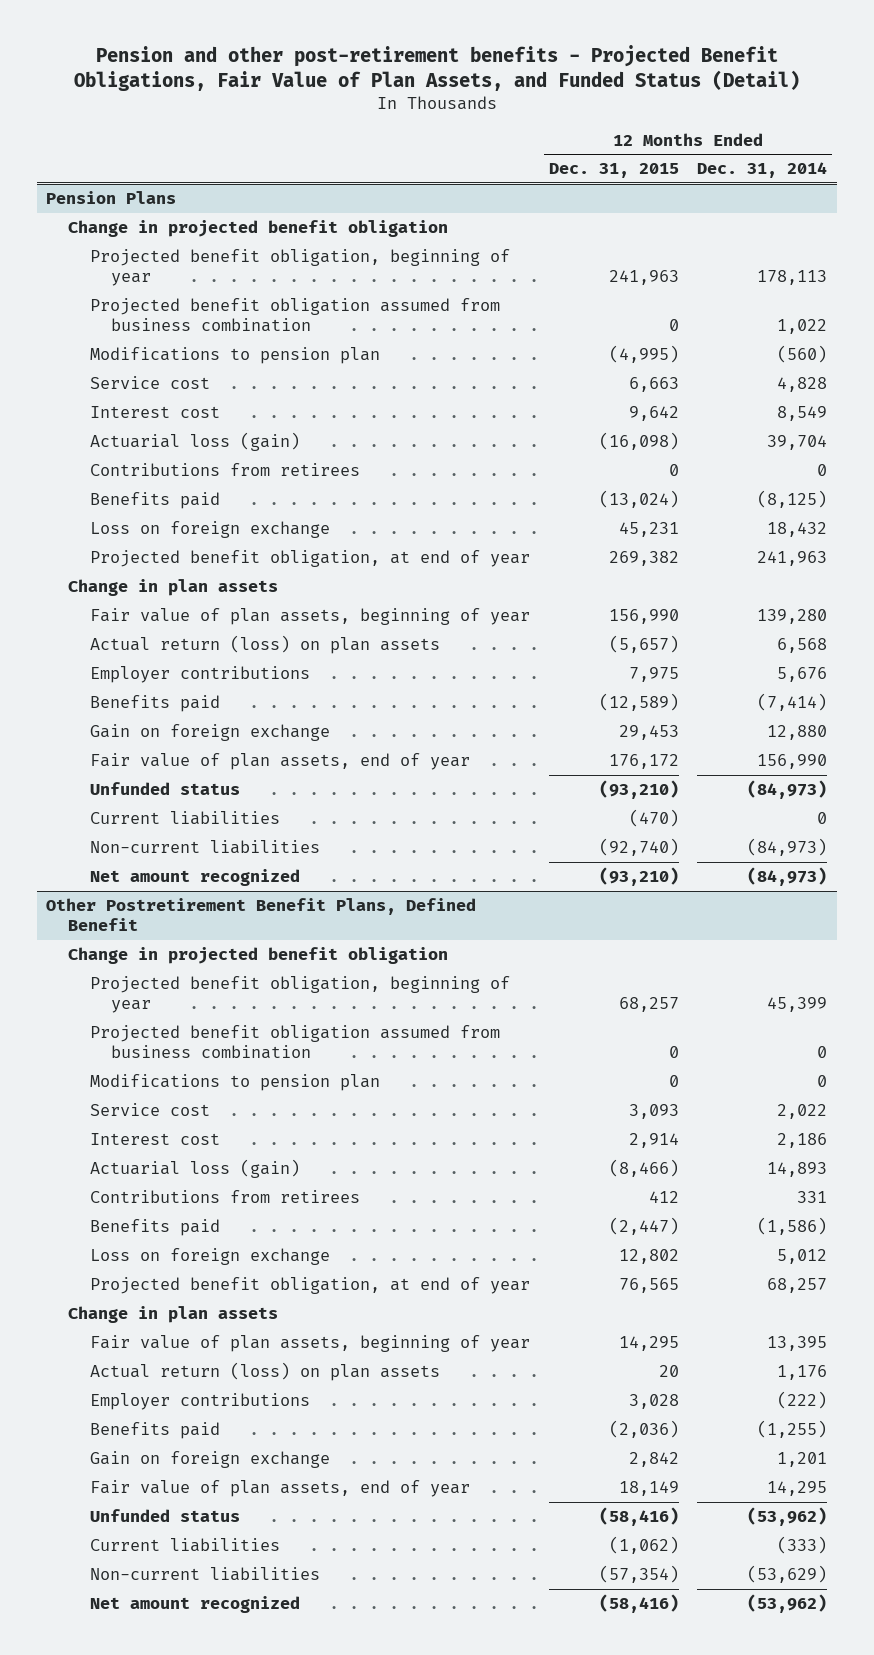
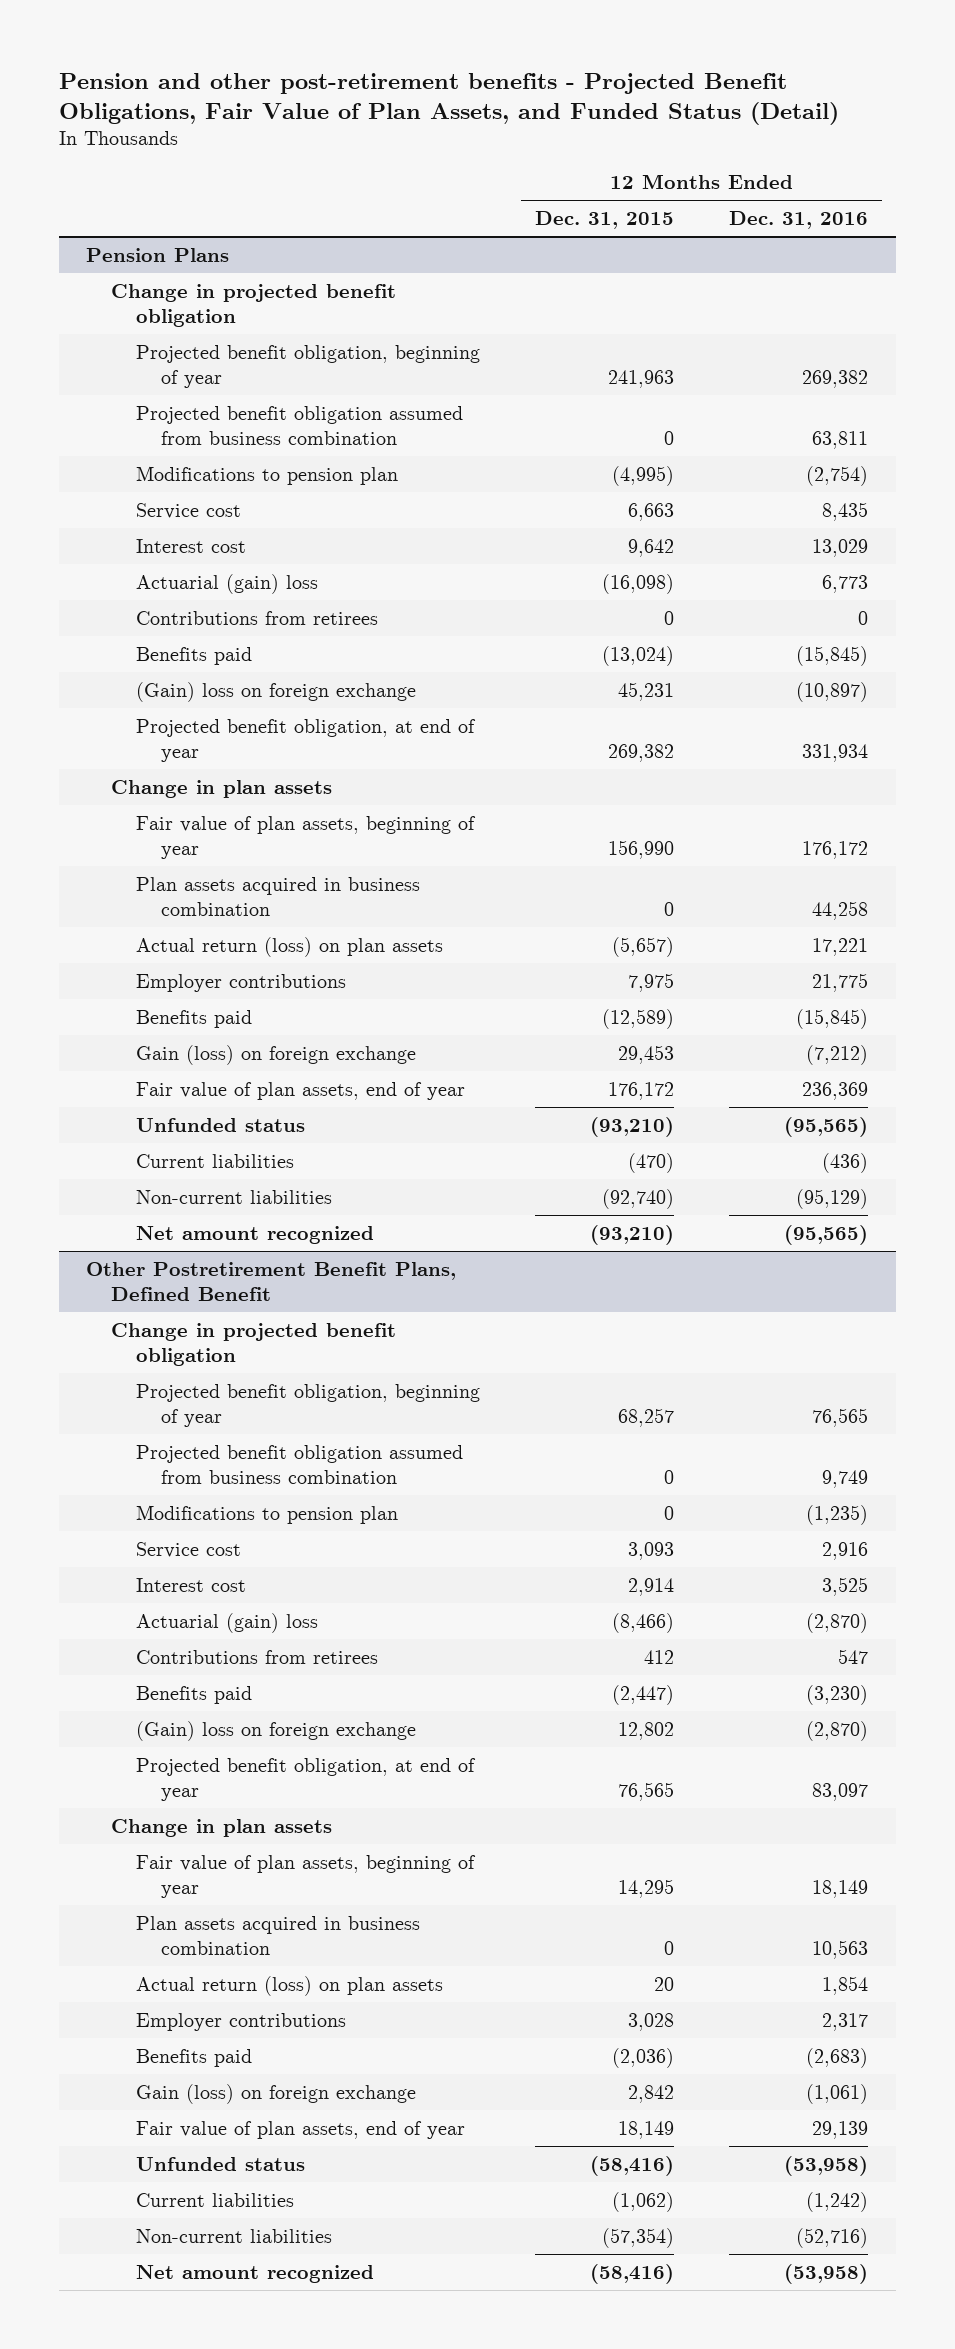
[697,162,828,179] Dec. 31, 2014 -> none
none -> [729,210,869,229] Dec. 31, 2016
[89,432,300,452] Actuarial loss (gain) -> [135,573,318,594] Actuarial (gain) loss
[89,521,330,539] Loss on foreign exchange -> [135,681,416,702] (Gain) loss on foreign exchange
none -> [135,876,420,916] Plan assets acquired in business combination
[89,724,330,742] Gain on foreign exchange -> [135,1044,416,1065] Gain (loss) on foreign exchange
[89,1159,300,1179] Actuarial loss (gain) -> [135,1612,318,1633] Actuarial (gain) loss
[89,1248,330,1266] Loss on foreign exchange -> [135,1720,416,1741] (Gain) loss on foreign exchange
none -> [135,1915,420,1955] Plan assets acquired in business combination
[89,1451,330,1469] Gain on foreign exchange -> [135,2083,416,2104] Gain (loss) on foreign exchange

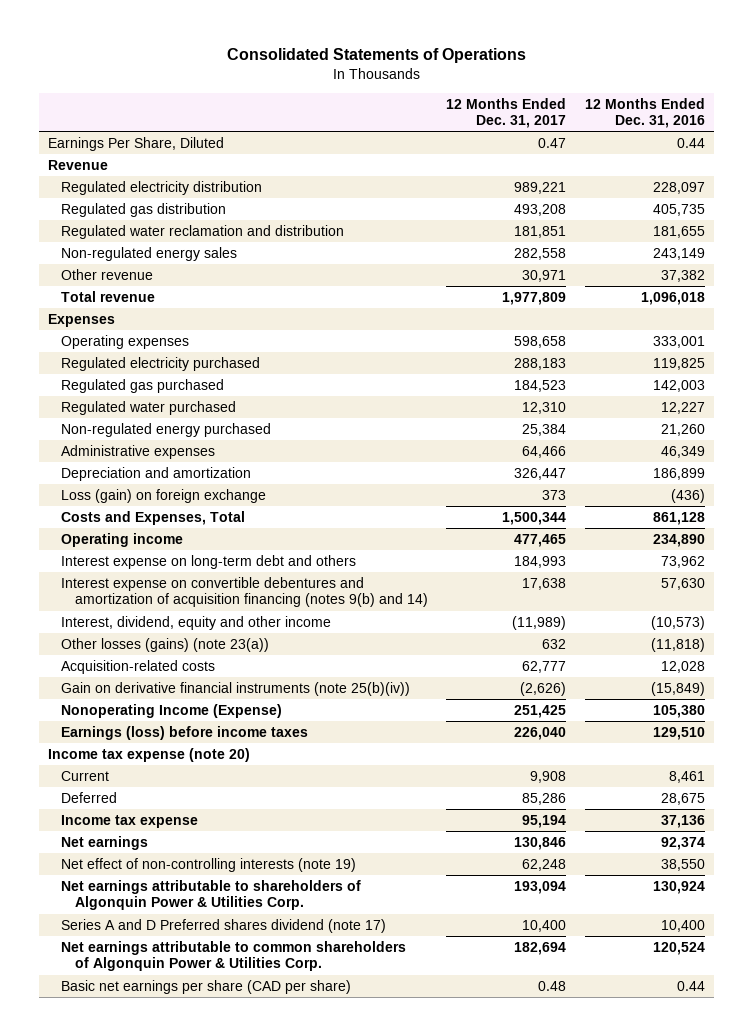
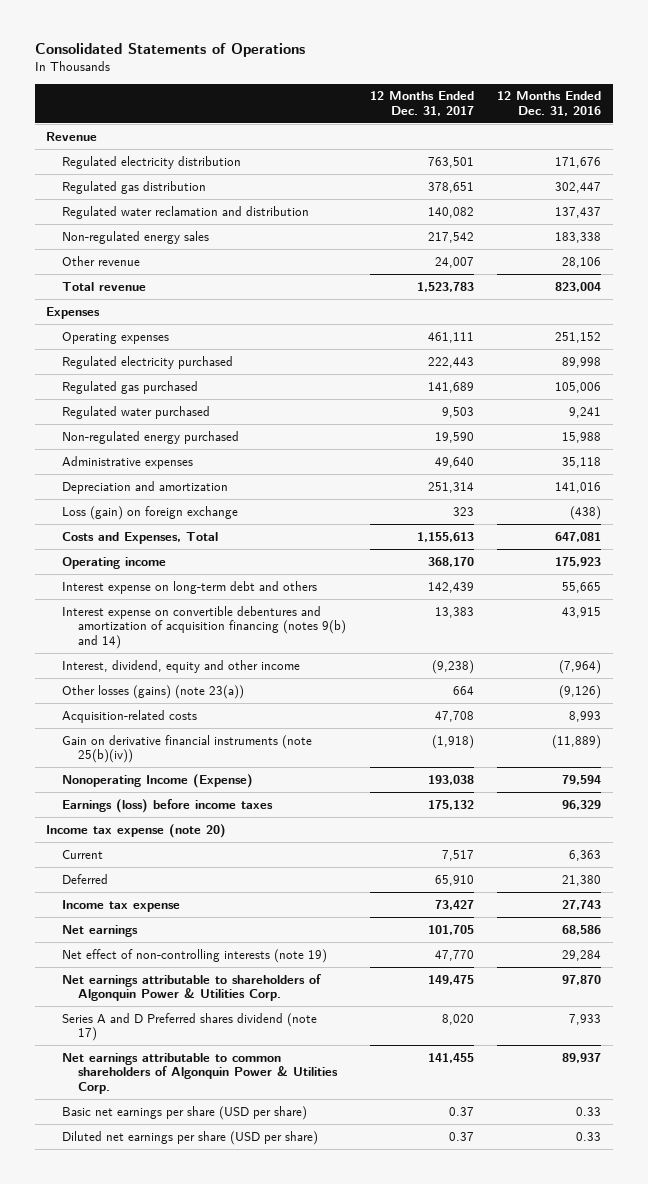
[48,136,225,151] Earnings Per Share, Diluted -> none
[514,181,567,194] 989,221 -> [427,156,474,168] 763,501
[652,181,705,194] 228,097 -> [555,156,602,168] 171,676
[514,203,567,216] 493,208 -> [427,181,474,193] 378,651
[652,203,705,216] 405,735 -> [555,181,602,193] 302,447
[514,225,567,238] 181,851 -> [427,206,474,218] 140,082
[652,225,705,238] 181,655 -> [555,206,602,218] 137,437
[514,247,567,260] 282,558 -> [427,231,474,243] 217,542
[652,247,705,260] 243,149 -> [555,231,602,243] 183,338
[522,269,567,282] 30,971 -> [434,256,474,268] 24,007
[660,269,705,282] 37,382 -> [562,256,602,268] 28,106
[502,291,567,305] 1,977,809 -> [416,281,474,292] 1,523,783
[640,291,705,305] 1,096,018 -> [555,281,602,292] 823,004
[514,335,567,348] 598,658 -> [427,331,474,343] 461,111
[652,335,705,348] 333,001 -> [555,331,602,343] 251,152
[514,357,567,370] 288,183 -> [427,356,474,368] 222,443
[652,357,705,370] 119,825 -> [562,356,602,368] 89,998
[514,379,567,392] 184,523 -> [427,381,474,393] 141,689
[652,379,705,392] 142,003 -> [555,381,602,393] 105,006
[522,401,567,414] 12,310 -> [441,406,474,418] 9,503
[660,401,705,414] 12,227 -> [569,406,602,418] 9,241
[522,423,567,436] 25,384 -> [434,431,474,443] 19,590
[660,423,705,436] 21,260 -> [562,431,602,443] 15,988
[522,445,567,458] 64,466 -> [434,456,474,468] 49,640
[660,445,705,458] 46,349 -> [562,456,602,468] 35,118
[514,467,567,480] 326,447 -> [427,481,474,493] 251,314
[652,467,705,480] 186,899 -> [555,481,602,493] 141,016
[542,489,567,500] 373 -> [452,506,474,516] 323
[670,488,705,503] (436) -> [570,505,602,520] (438)
[502,511,567,525] 1,500,344 -> [416,531,474,542] 1,155,613
[652,511,705,525] 861,128 -> [555,531,602,542] 647,081
[514,533,567,547] 477,465 -> [427,556,474,567] 368,170
[652,533,705,547] 234,890 -> [555,556,602,567] 175,923
[514,555,567,568] 184,993 -> [427,581,474,593] 142,439
[660,555,705,568] 73,962 -> [562,581,602,593] 55,665
[522,577,567,590] 17,638 -> [434,606,474,618] 13,383
[660,577,705,590] 57,630 -> [562,606,602,618] 43,915
[512,615,567,630] (11,989) -> [431,659,474,674] (9,238)
[650,615,705,630] (10,573) -> [559,659,602,674] (7,964)
[542,638,567,649] 632 -> [452,685,474,695] 664
[650,637,705,652] (11,818) -> [559,684,602,699] (9,126)
[522,660,567,673] 62,777 -> [434,710,474,722] 47,708
[660,660,705,673] 12,028 -> [569,710,602,722] 8,993
[520,681,567,696] (2,626) -> [431,734,474,749] (1,918)
[650,681,705,696] (15,849) -> [552,734,602,749] (11,889)
[514,704,567,718] 251,425 -> [427,774,474,785] 193,038
[652,704,705,718] 105,380 -> [562,774,602,785] 79,594
[514,726,567,740] 226,040 -> [427,799,474,810] 175,132
[652,726,705,740] 129,510 -> [562,799,602,810] 96,329
[530,770,567,783] 9,908 -> [441,849,474,861] 7,517
[668,770,705,783] 8,461 -> [569,849,602,861] 6,363
[522,792,567,805] 85,286 -> [434,874,474,886] 65,910
[660,792,705,805] 28,675 -> [562,874,602,886] 21,380
[522,814,567,828] 95,194 -> [434,899,474,910] 73,427
[660,814,705,828] 37,136 -> [562,899,602,910] 27,743
[514,836,567,850] 130,846 -> [427,924,474,935] 101,705
[660,836,705,850] 92,374 -> [562,924,602,935] 68,586
[522,858,567,871] 62,248 -> [434,949,474,961] 47,770
[660,858,705,871] 38,550 -> [562,949,602,961] 29,284
[514,880,567,894] 193,094 -> [427,974,474,985] 149,475
[652,880,705,894] 130,924 -> [562,974,602,985] 97,870
[522,919,567,932] 10,400 -> [441,1013,474,1025] 8,020
[660,919,705,932] 10,400 -> [569,1013,602,1025] 7,933
[514,941,567,955] 182,694 -> [427,1052,474,1063] 141,455
[652,941,705,955] 120,524 -> [562,1052,602,1063] 89,937
[61,979,352,994] Basic net earnings per share (CAD per share) -> [62,1105,308,1120] Basic net earnings per share (USD per share)
[538,980,567,991] 0.48 -> [448,1106,474,1116] 0.37
[676,980,705,991] 0.44 -> [576,1106,602,1116] 0.33
none -> [62,1130,319,1145] Diluted net earnings per share (USD per share)

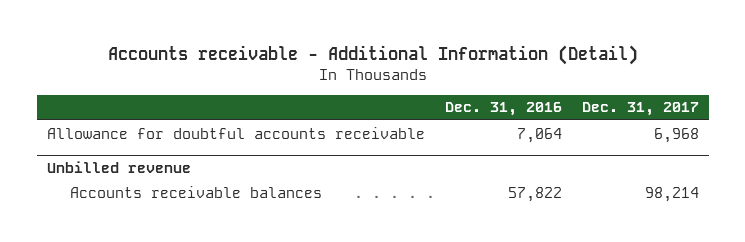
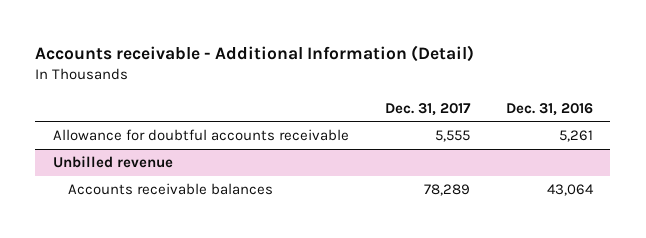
[516,127,562,143] 7,064 -> [558,130,593,143] 5,261
[653,127,699,143] 6,968 -> [434,130,470,143] 5,555
[507,186,562,202] 57,822 -> [546,184,594,197] 43,064
[644,186,699,202] 98,214 -> [423,184,470,197] 78,289

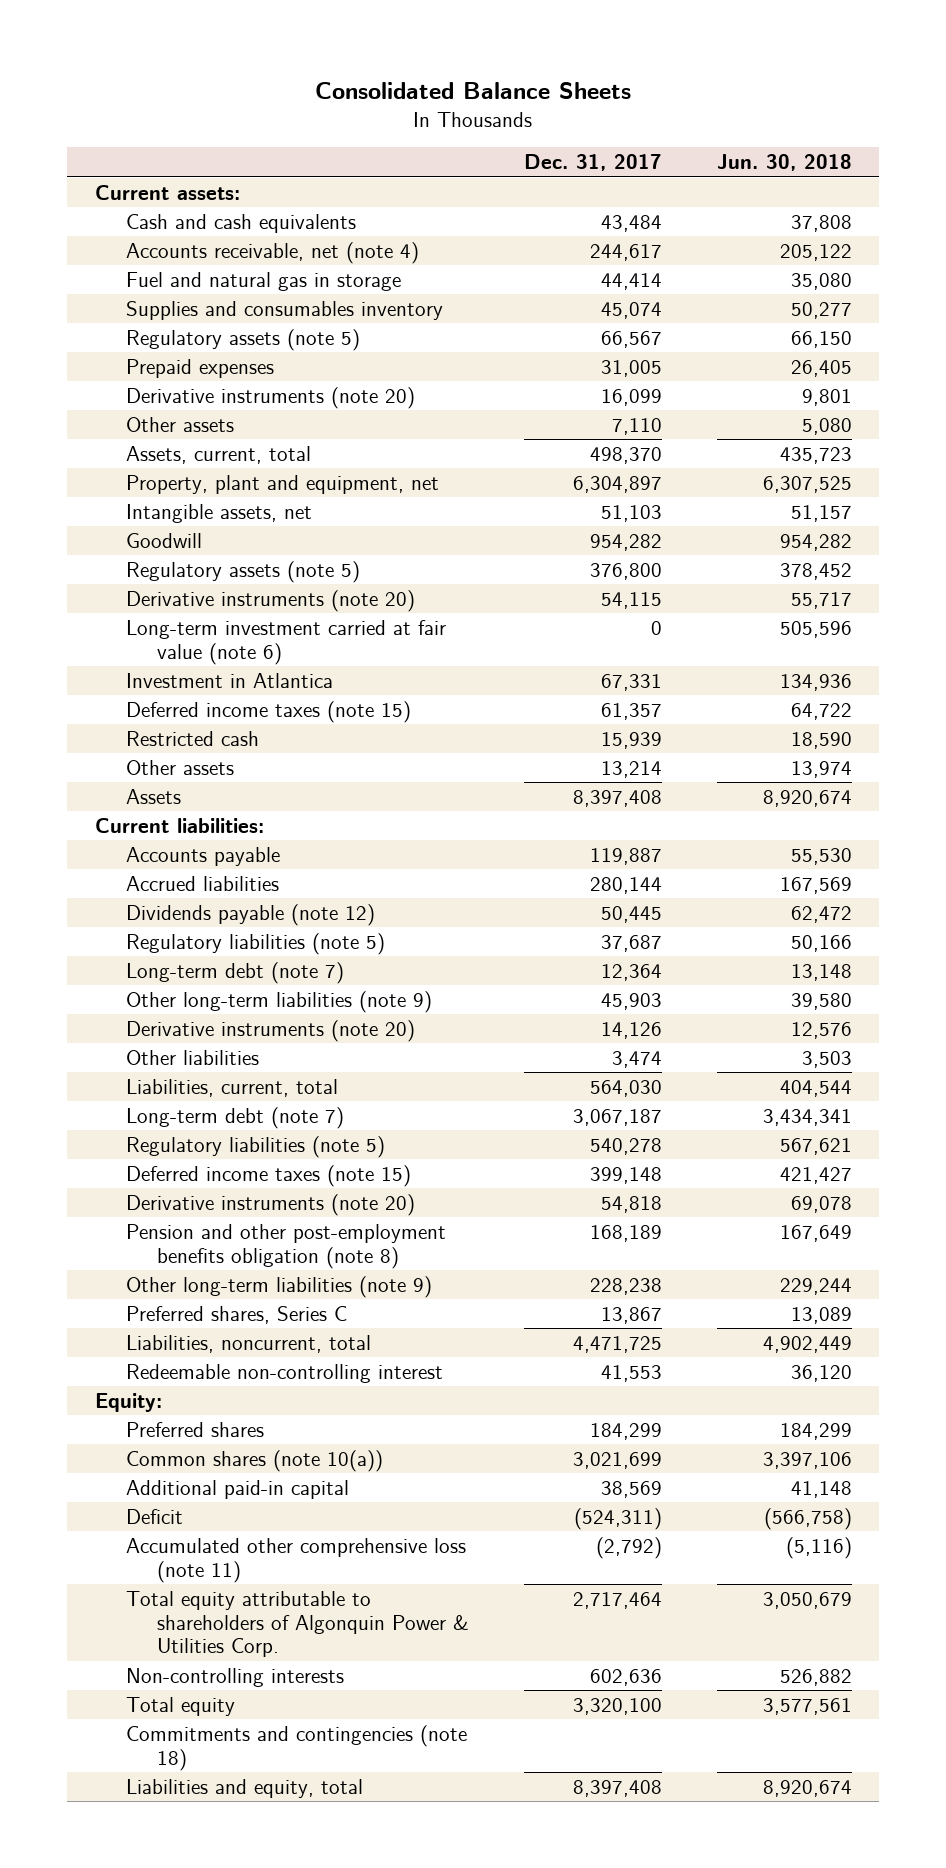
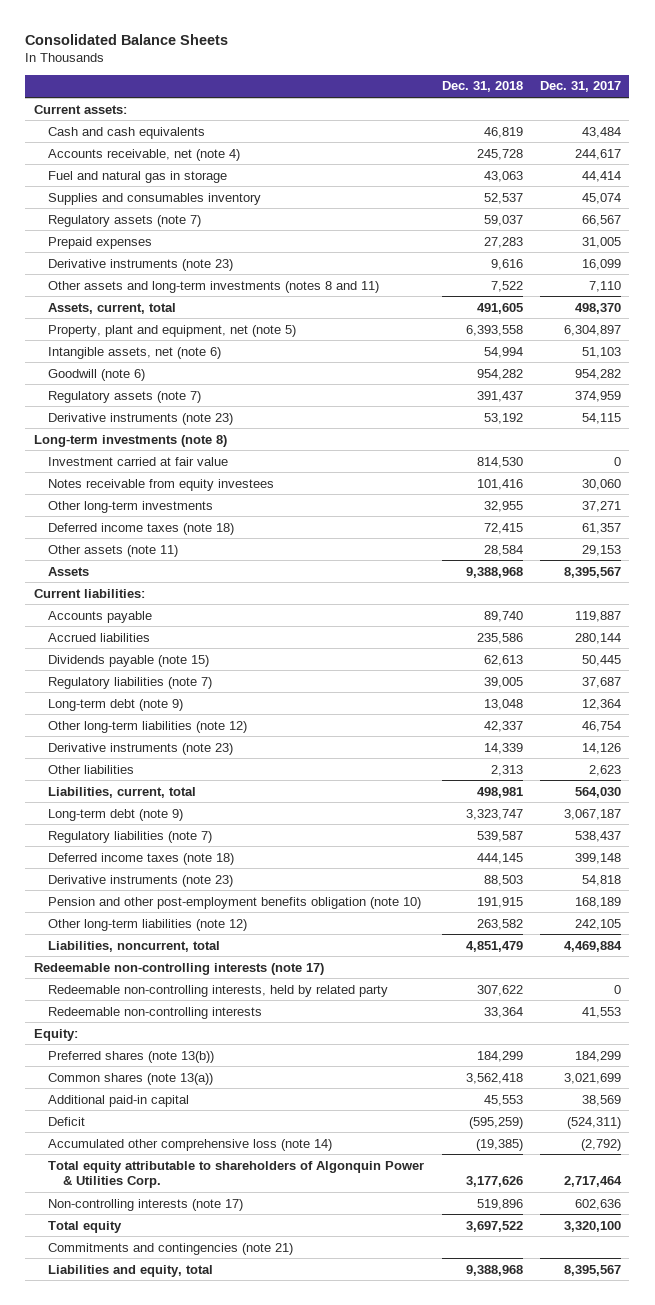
[716,154,852,172] Jun. 30, 2018 -> none
none -> [441,81,523,93] Dec. 31, 2018
[125,328,360,351] Regulatory assets (note 5) -> [48,214,202,227] Regulatory assets (note 7)
[125,386,415,409] Derivative instruments (note 20) -> [48,258,234,271] Derivative instruments (note 23)
[125,416,234,432] Other assets -> [48,280,380,293] Other assets and long-term investments (notes 8 and 11)
[125,672,333,688] Investment in Atlantica -> none
[125,730,259,746] Restricted cash -> none
[125,474,439,494] Property, plant and equipment, net -> [48,324,297,337] Property, plant and equipment, net (note 5)
[125,503,312,523] Intangible assets, net -> [48,346,222,359] Intangible assets, net (note 6)
[125,532,202,548] Goodwill -> [48,368,146,381] Goodwill (note 6)
[125,560,360,583] Regulatory assets (note 5) -> [48,390,202,403] Regulatory assets (note 7)
[589,562,662,580] 376,800 -> [574,390,621,402] 374,959
[125,589,415,612] Derivative instruments (note 20) -> [48,412,234,425] Derivative instruments (note 23)
none -> [33,434,227,447] Long-term investments (note 8)
[125,619,446,665] Long-term investment carried at fair value (note 6) -> [48,456,229,466] Investment carried at fair value
none -> [48,478,275,491] Notes receivable from equity investees
none -> [48,500,214,513] Other long-term investments
[125,700,411,723] Deferred income taxes (note 15) -> [48,522,235,535] Deferred income taxes (note 18)
[125,759,234,775] Other assets -> [48,544,179,557] Other assets (note 11)
[600,760,662,778] 13,214 -> [581,544,621,556] 29,153
[572,789,662,807] 8,397,408 -> [563,566,621,578] 8,395,567
[125,903,375,926] Dividends payable (note 12) -> [48,654,210,667] Dividends payable (note 15)
[125,932,385,955] Regulatory liabilities (note 5) -> [48,676,213,689] Regulatory liabilities (note 7)
[125,961,344,984] Long-term debt (note 7) -> [48,698,184,711] Long-term debt (note 9)
[125,990,432,1013] Other long-term liabilities (note 9) -> [48,720,248,733] Other long-term liabilities (note 12)
[600,992,662,1010] 45,903 -> [581,720,621,732] 46,754
[125,1019,415,1042] Derivative instruments (note 20) -> [48,742,234,755] Derivative instruments (note 23)
[611,1050,662,1068] 3,474 -> [588,764,621,776] 2,623
[125,1305,347,1324] Preferred shares, Series C -> none
[125,1106,344,1129] Long-term debt (note 7) -> [48,808,184,821] Long-term debt (note 9)
[125,1135,385,1158] Regulatory liabilities (note 5) -> [48,830,213,843] Regulatory liabilities (note 7)
[589,1137,662,1155] 540,278 -> [574,830,621,842] 538,437
[125,1164,411,1187] Deferred income taxes (note 15) -> [48,852,235,865] Deferred income taxes (note 18)
[125,1193,415,1216] Derivative instruments (note 20) -> [48,874,234,887] Derivative instruments (note 23)
[125,1223,446,1269] Pension and other post-employment benefits obligation (note 8) -> [48,896,422,909] Pension and other post-employment benefits obligation (note 10)
[125,1275,432,1298] Other long-term liabilities (note 9) -> [48,918,248,931] Other long-term liabilities (note 12)
[589,1277,662,1295] 228,238 -> [574,918,621,930] 242,105
[572,1335,662,1353] 4,471,725 -> [563,940,622,952] 4,469,884
none -> [33,962,324,975] Redeemable non-controlling interests (note 17)
none -> [48,984,389,997] Redeemable non-controlling interests, held by related party
[125,1363,443,1383] Redeemable non-controlling interest -> [48,1006,263,1019] Redeemable non-controlling interests
[125,1421,264,1437] Preferred shares -> [48,1050,215,1063] Preferred shares (note 13(b))
[125,1449,383,1472] Common shares (note 10(a)) -> [48,1072,214,1085] Common shares (note 13(a))
[125,1537,466,1583] Accumulated other comprehensive loss (note 11) -> [48,1138,333,1151] Accumulated other comprehensive loss (note 14)
[125,1667,344,1687] Non-controlling interests -> [48,1198,244,1211] Non-controlling interests (note 17)
[125,1724,467,1771] Commitments and contingencies (note 18) -> [48,1242,294,1255] Commitments and contingencies (note 21)
[572,1779,662,1797] 8,397,408 -> [563,1264,621,1276] 8,395,567

